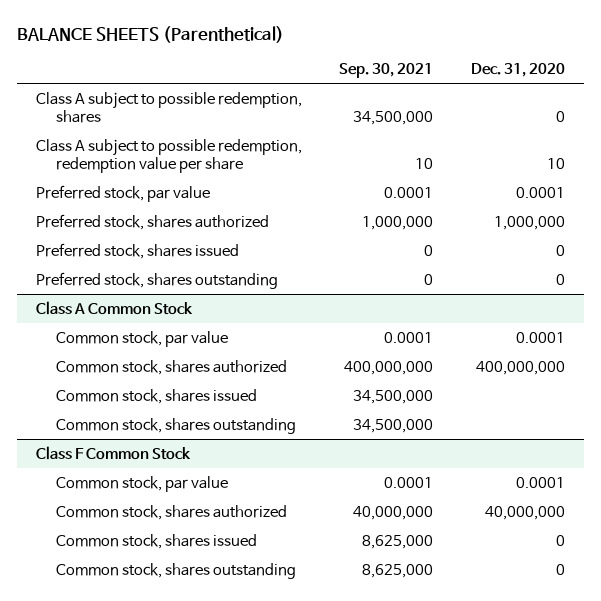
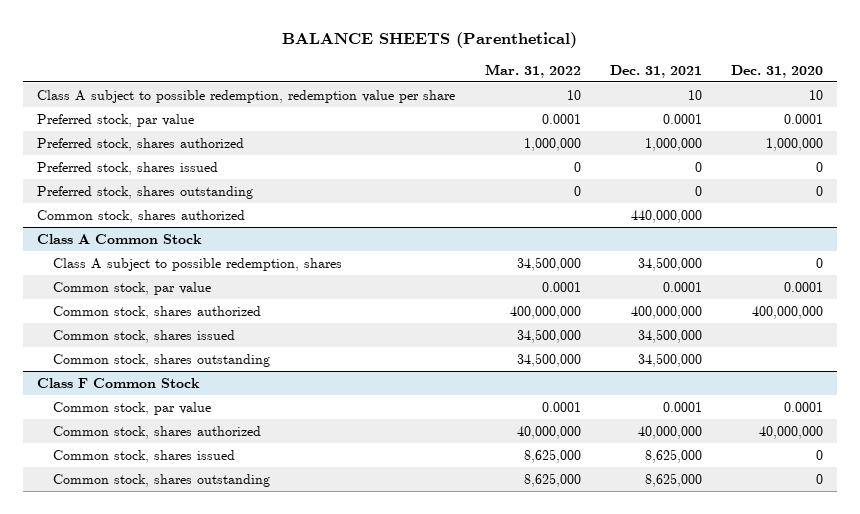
[339,63,434,79] Sep. 30, 2021 -> none
none -> [484,63,581,78] Mar. 31, 2022
none -> [609,64,702,78] Dec. 31, 2021
[35,91,302,123] Class A subject to possible redemption, shares -> none
none -> [37,209,246,223] Common stock, shares authorized
none -> [52,257,342,271] Class A subject to possible redemption, shares

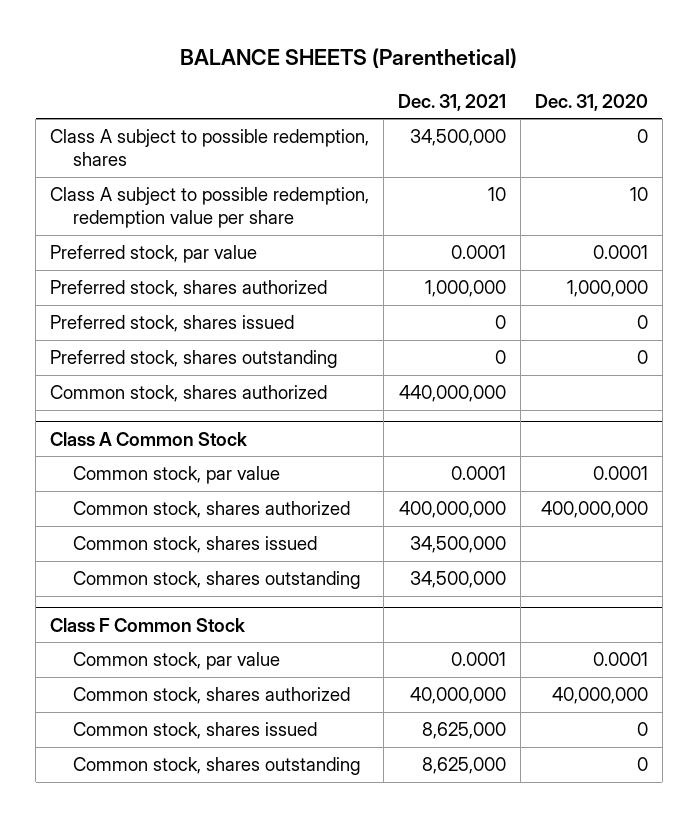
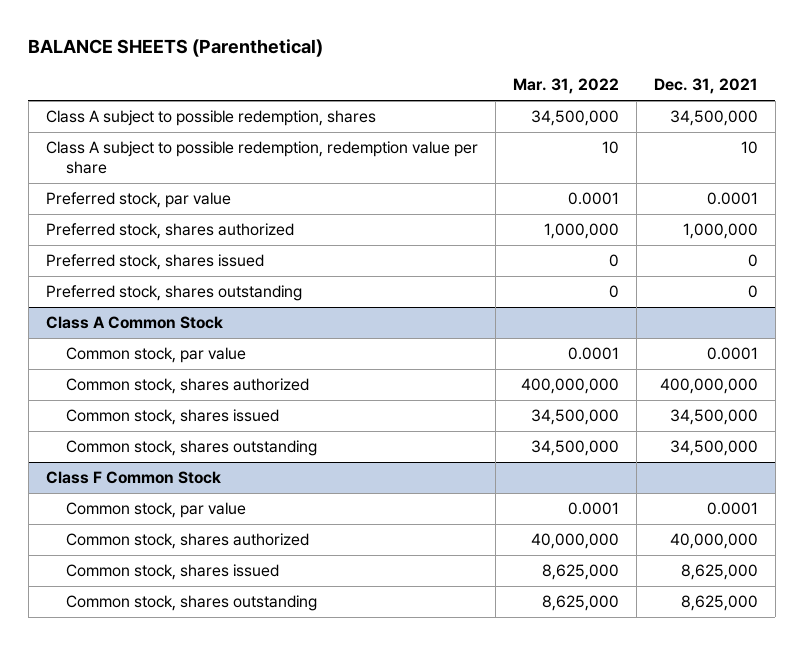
[534,93,648,111] Dec. 31, 2020 -> none
none -> [512,78,619,95] Mar. 31, 2022
[50,385,328,403] Common stock, shares authorized -> none

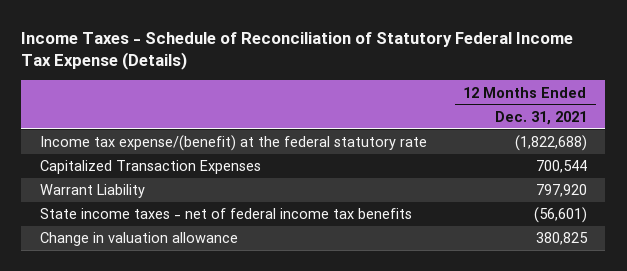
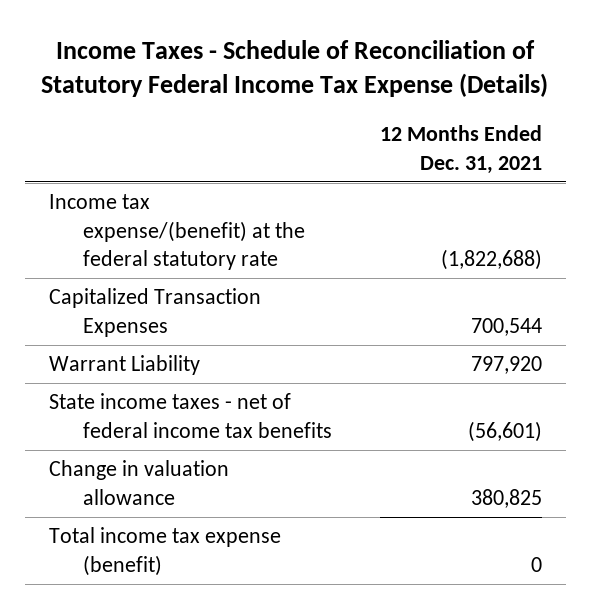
none -> [48,527,281,576] Total income tax expense (benefit)

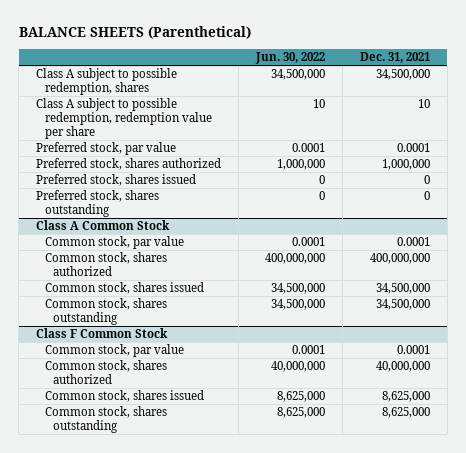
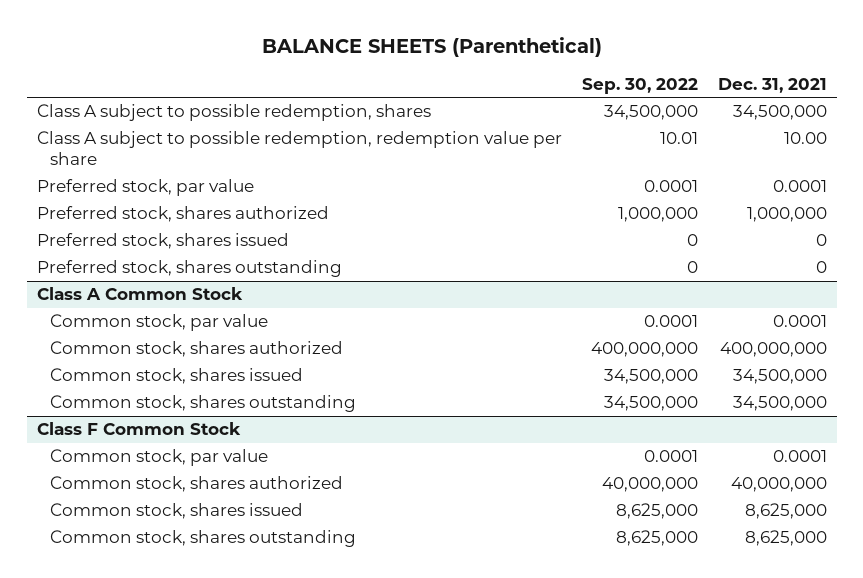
[254,52,325,65] Jun. 30, 2022 -> none
none -> [581,77,698,94] Sep. 30, 2022
[417,99,430,109] 10 -> [783,132,827,145] 10.00

